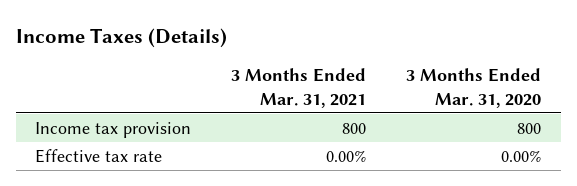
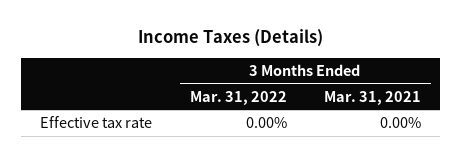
[406,68,542,108] 3 Months Ended Mar. 31, 2020 -> none
none -> [189,90,287,105] Mar. 31, 2022
[35,122,192,139] Income tax provision -> none

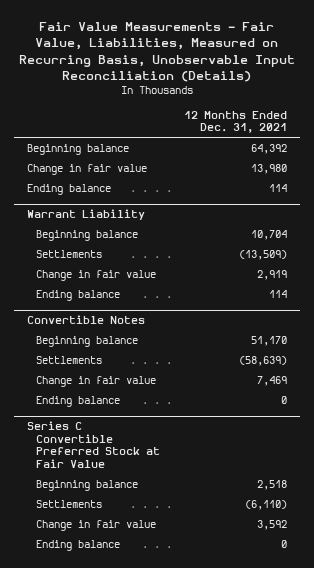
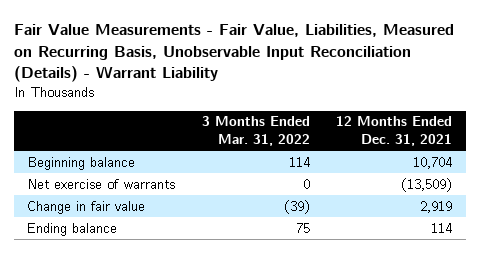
[19,21,296,82] Fair Value Measurements - Fair Value, Liabilities, Measured on Recurring Basis, Unobservable Input Reconciliation (Details) -> [13,24,454,83] Fair Value Measurements - Fair Value, Liabilities, Measured on Recurring Basis, Unobservable Input Reconciliation (Details) - Warrant Liability
none -> [201,116,310,147] 3 Months Ended Mar. 31, 2022
[26,144,129,156] Beginning balance -> none
[26,164,147,176] Change in fair value -> none
[26,184,111,196] Ending balance -> none
[26,209,145,221] Warrant Liability -> none
[35,250,102,259] Settlements -> [26,178,175,189] Net exercise of warrants
[26,315,145,325] Convertible Notes -> none
[35,336,138,348] Beginning balance -> none
[35,356,102,365] Settlements -> none
[35,376,156,388] Change in fair value -> none
[35,396,120,408] Ending balance -> none
[26,421,160,468] Series C Convertible Preferred Stock at Fair Value -> none
[35,480,138,492] Beginning balance -> none
[35,500,102,509] Settlements -> none
[35,520,156,532] Change in fair value -> none
[35,540,120,552] Ending balance -> none

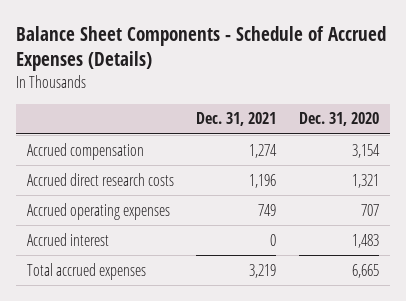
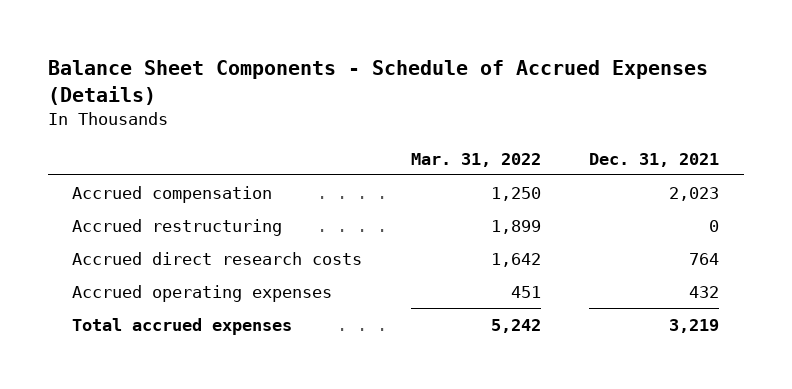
[298,112,379,127] Dec. 31, 2020 -> none
none -> [410,152,541,167] Mar. 31, 2022
[27,232,110,246] Accrued interest -> none
[249,143,278,158] 1,274 -> [669,186,720,201] 2,023
none -> [72,218,283,236] Accrued restructuring
[249,173,277,188] 1,196 -> [689,252,720,265] 764
[258,203,277,216] 749 -> [689,285,720,298] 432

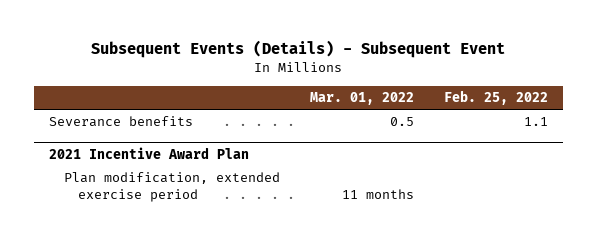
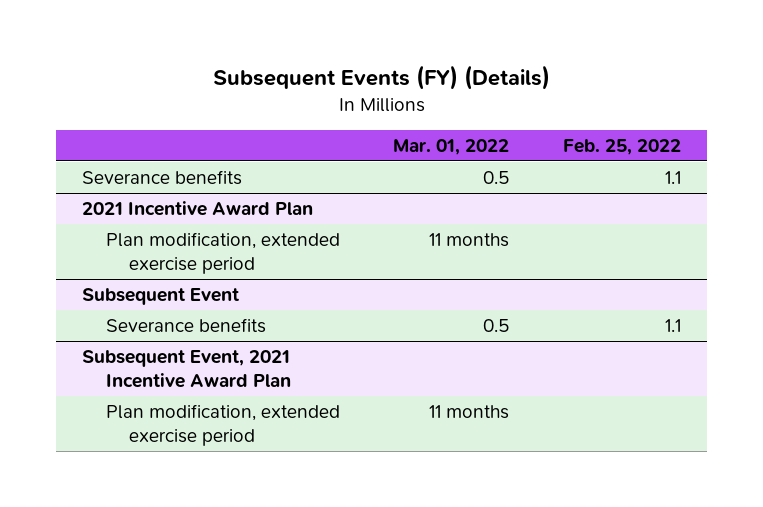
[91,40,506,59] Subsequent Events (Details) - Subsequent Event -> [212,65,550,91] Subsequent Events (FY) (Details)
none -> [82,288,240,306] Subsequent Event
none -> [105,318,266,334] Severance benefits
none -> [82,350,291,389] Subsequent Event, 2021 Incentive Award Plan
none -> [105,404,340,447] Plan modification, extended exercise period

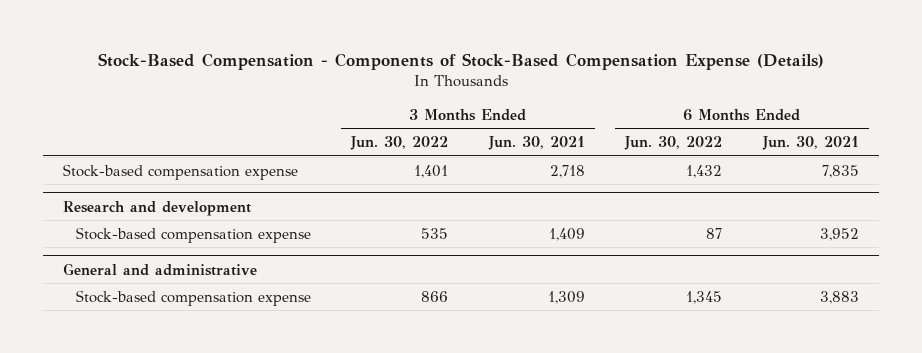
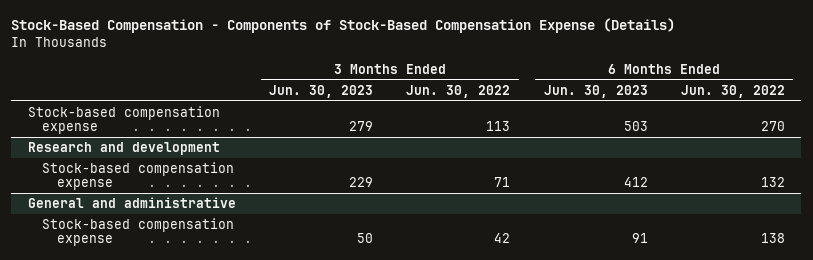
[487,136,585,151] Jun. 30, 2021 -> none
[762,136,860,151] Jun. 30, 2021 -> none
none -> [268,84,373,98] Jun. 30, 2023
none -> [543,84,648,98] Jun. 30, 2023
[414,164,449,178] 1,401 -> [486,121,511,132] 113
[686,164,723,178] 1,432 -> [760,121,785,132] 270
[421,227,449,239] 535 -> [494,177,511,188] 71
[706,227,723,239] 87 -> [760,177,785,188] 132
[421,290,449,302] 866 -> [494,233,511,244] 42
[686,290,723,304] 1,345 -> [760,233,785,244] 138

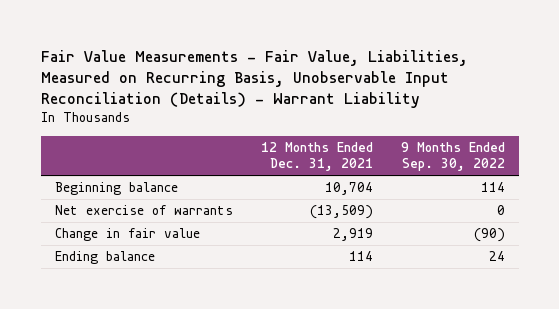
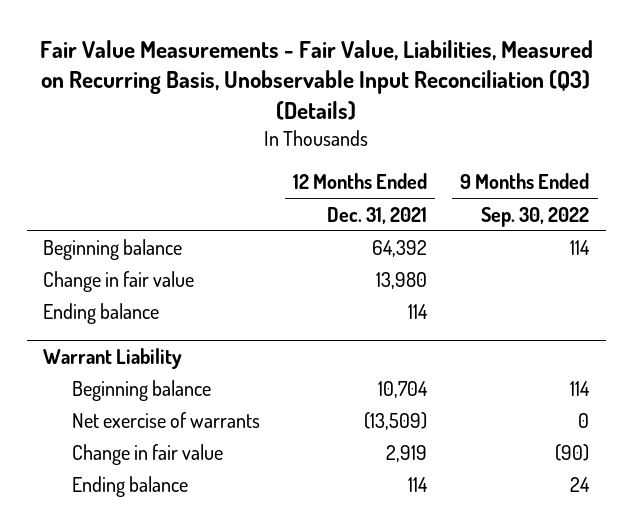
[40,49,468,109] Fair Value Measurements - Fair Value, Liabilities, Measured on Recurring Basis, Unobservable Input Reconciliation (Details) - Warrant Liability -> [40,39,594,121] Fair Value Measurements - Fair Value, Liabilities, Measured on Recurring Basis, Unobservable Input Reconciliation (Q3) (Details)
none -> [43,239,183,261] Beginning balance
none -> [43,271,195,293] Change in fair value
none -> [43,303,160,325] Ending balance
none -> [43,348,183,370] Warrant Liability

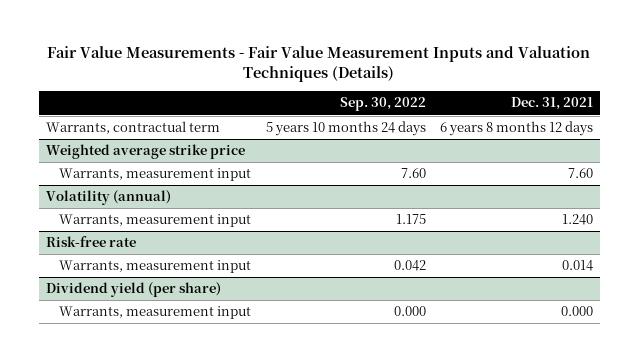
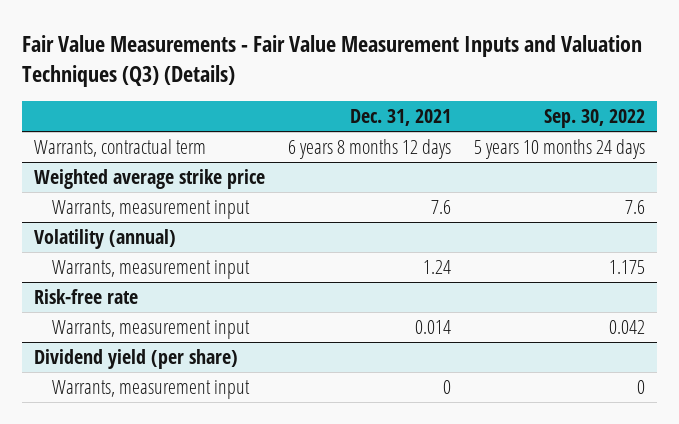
[47,46,591,83] Fair Value Measurements - Fair Value Measurement Inputs and Valuation Techniques (Details) -> [22,35,643,88] Fair Value Measurements - Fair Value Measurement Inputs and Valuation Techniques (Q3) (Details)
[400,168,426,179] 7.60 -> [625,199,646,214] 7.6
[568,168,594,179] 7.60 -> [431,199,452,214] 7.6
[562,214,594,226] 1.240 -> [423,259,452,274] 1.24
[393,306,426,317] 0.000 -> [637,379,646,394] 0
[561,306,594,317] 0.000 -> [443,379,452,394] 0

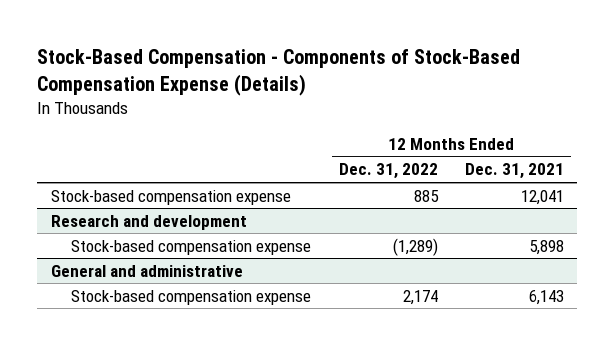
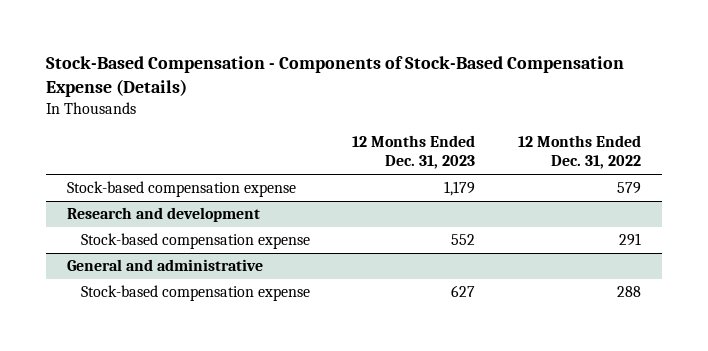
[464,163,564,180] Dec. 31, 2021 -> none
none -> [352,135,476,170] 12 Months Ended Dec. 31, 2023
[413,189,439,202] 885 -> [616,182,641,195] 579
[392,237,438,256] (1,289) -> [618,233,641,247] 291
[402,289,438,305] 2,174 -> [616,286,641,298] 288

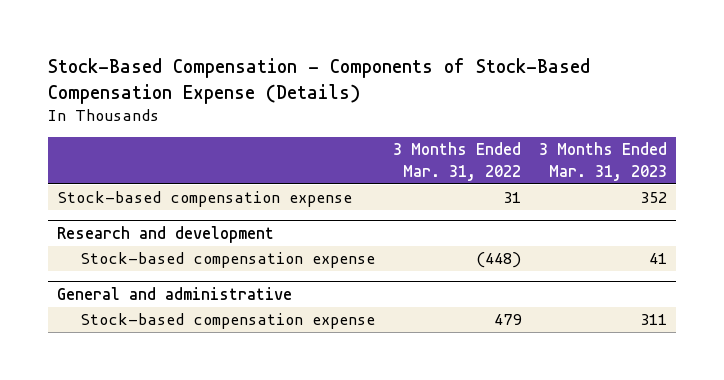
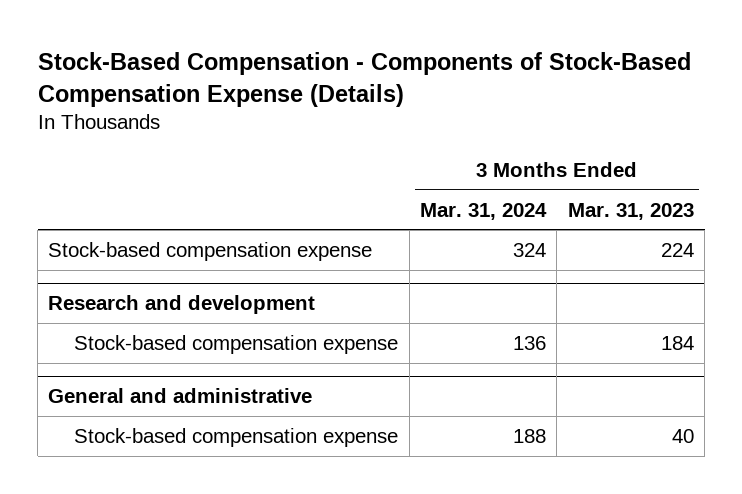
[392,142,521,181] 3 Months Ended Mar. 31, 2022 -> none
none -> [419,202,547,220] Mar. 31, 2024
[639,192,667,204] 352 -> [660,242,694,257] 224
[648,253,667,265] 41 -> [660,335,694,350] 184
[639,314,667,326] 311 -> [671,428,694,443] 40

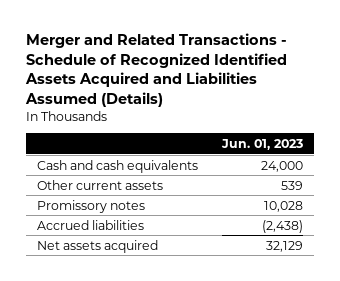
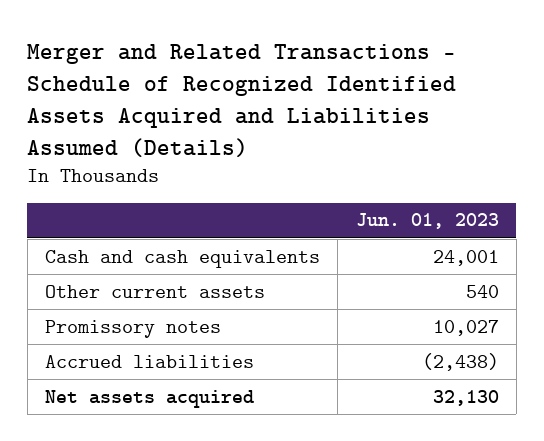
[260,160,303,172] 24,000 -> [432,249,499,266] 24,001
[280,180,303,190] 539 -> [465,284,499,298] 540
[263,200,303,212] 10,028 -> [432,319,499,336] 10,027
[265,240,303,252] 32,129 -> [432,389,499,406] 32,130

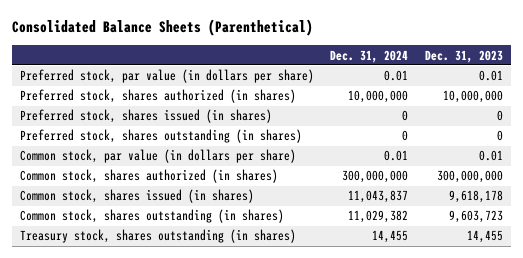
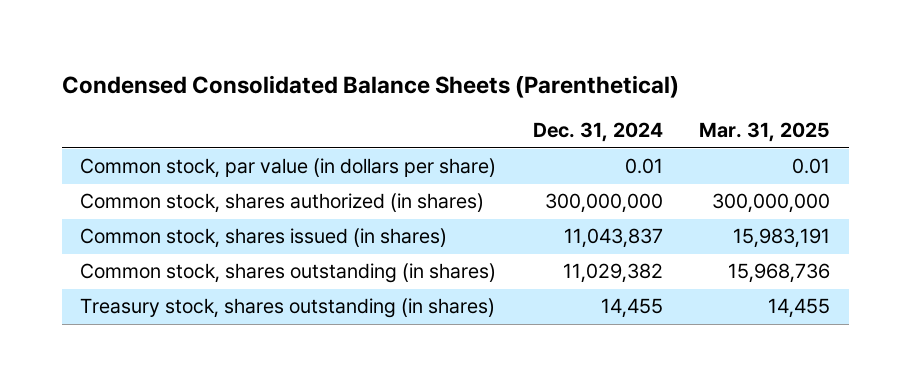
[11,19,313,37] Consolidated Balance Sheets (Parenthetical) -> [62,75,680,99] Condensed Consolidated Balance Sheets (Parenthetical)
[424,49,503,63] Dec. 31, 2023 -> none
none -> [699,122,831,143] Mar. 31, 2025
[20,69,315,84] Preferred stock, par value (in dollars per share) -> none
[20,89,297,104] Preferred stock, shares authorized (in shares) -> none
[20,109,273,124] Preferred stock, shares issued (in shares) -> none
[20,129,303,144] Preferred stock, shares outstanding (in shares) -> none

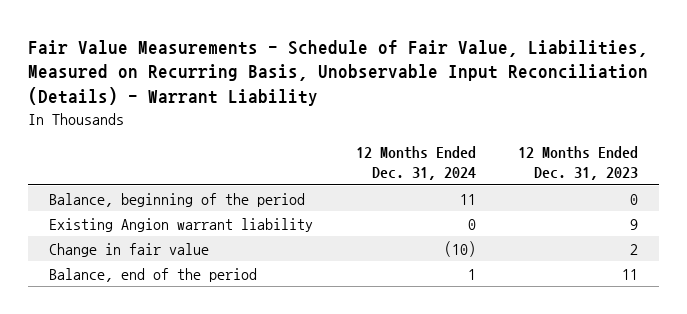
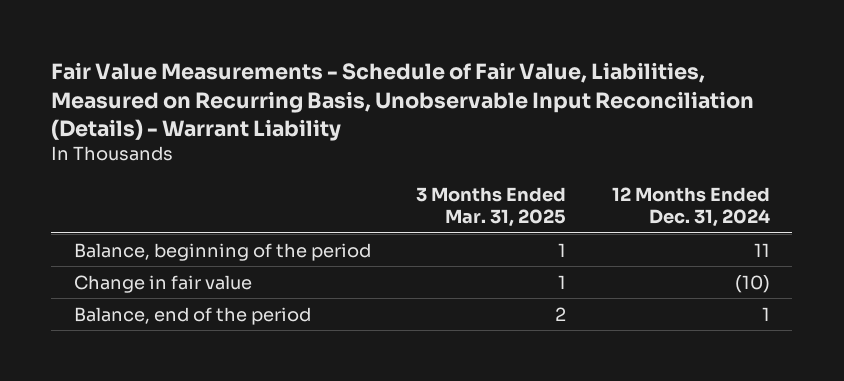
[518,145,639,181] 12 Months Ended Dec. 31, 2023 -> none
none -> [416,187,567,228] 3 Months Ended Mar. 31, 2025
[49,217,314,232] Existing Angion warrant liability -> none

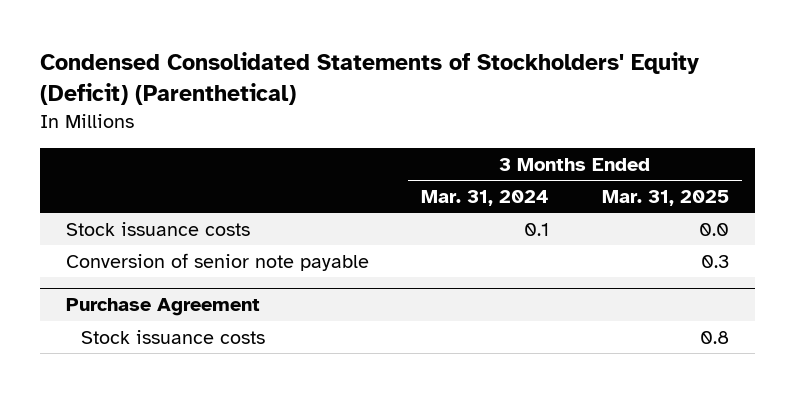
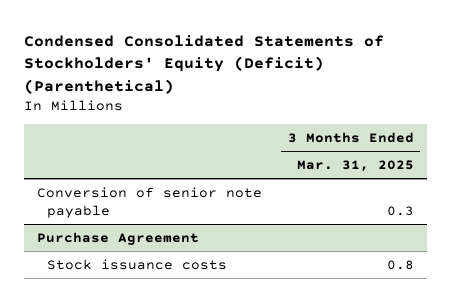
[421,189,550,206] Mar. 31, 2024 -> none
[65,221,250,236] Stock issuance costs -> none

